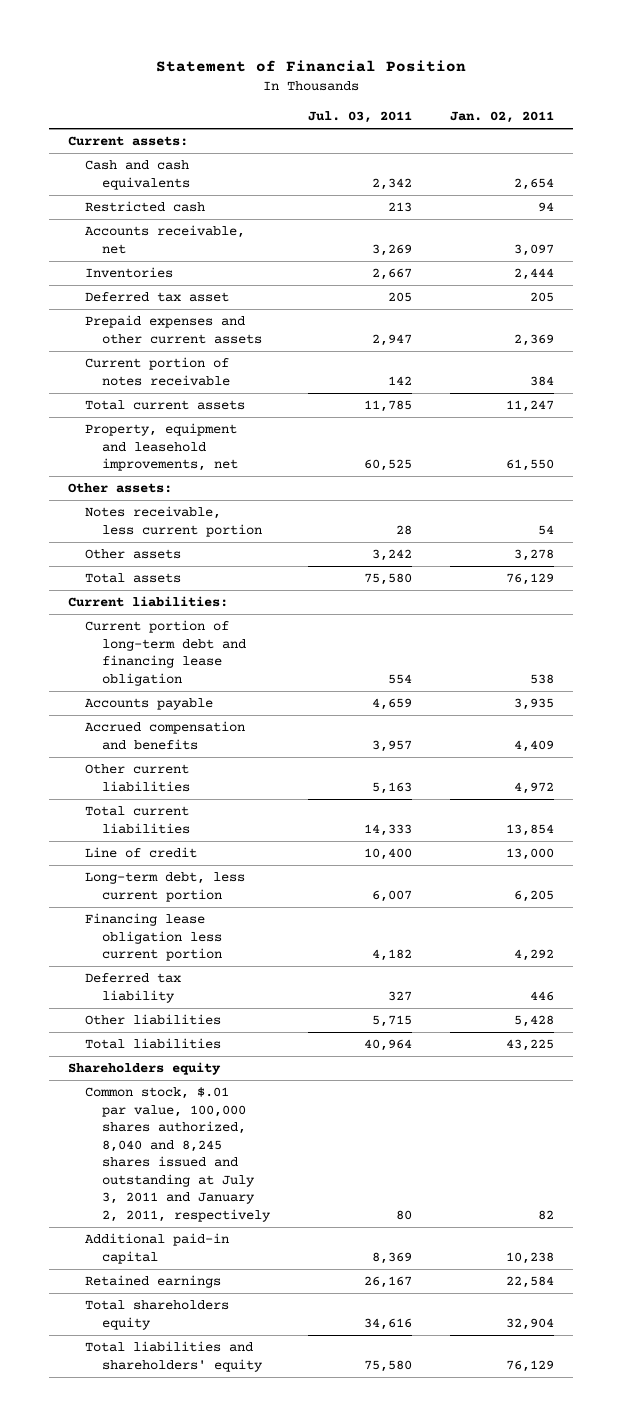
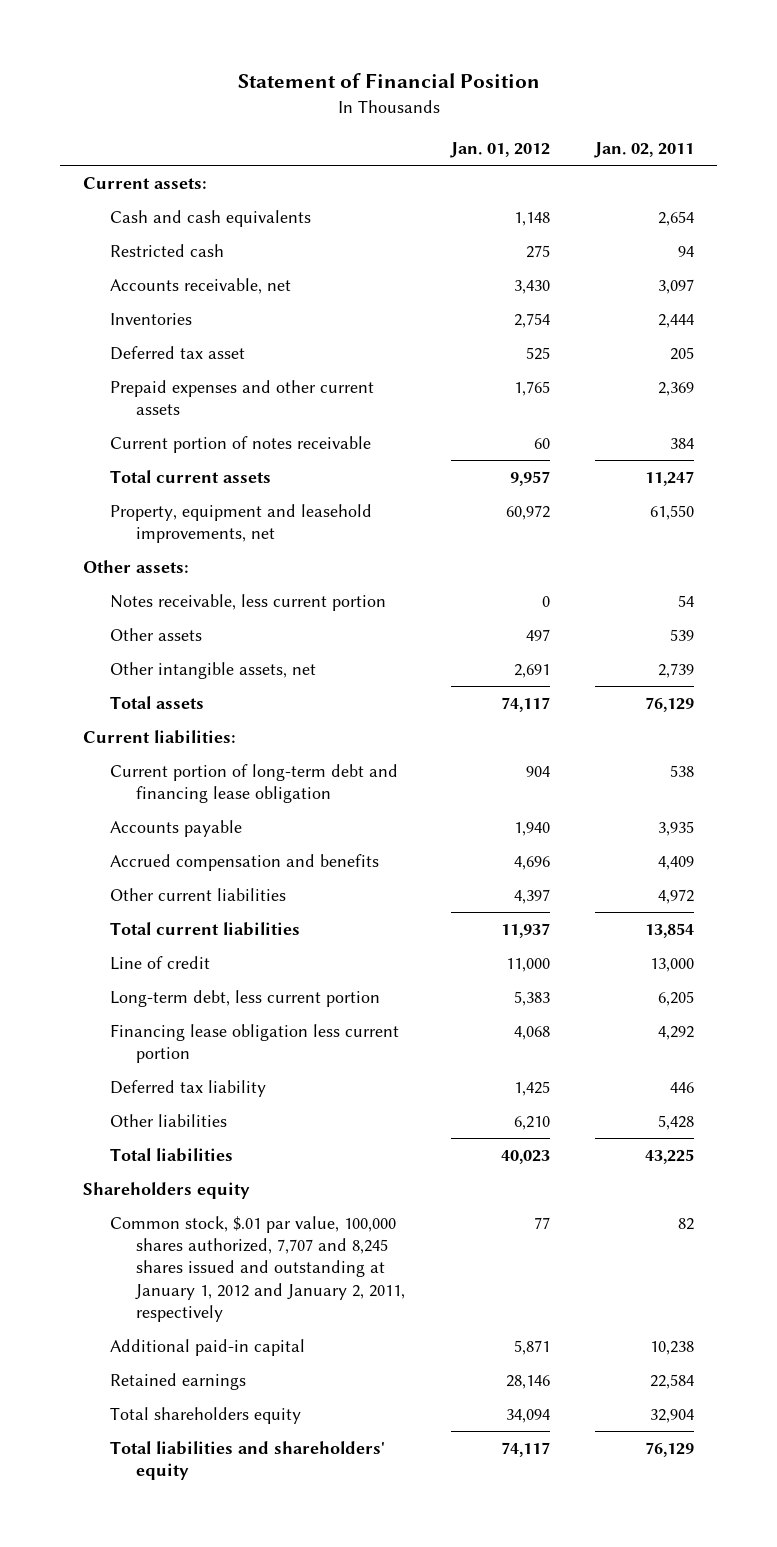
[307,111,412,124] Jul. 03, 2011 -> none
none -> [449,142,550,159] Jan. 01, 2012
[514,549,555,562] 3,278 -> [670,628,695,641] 539
none -> [109,661,316,679] Other intangible assets, net
[84,1087,271,1222] Common stock, $.01 par value, 100,000 shares authorized, 8,040 and 8,245 shares issued and outstanding at July 3, 2011 and January 2, 2011, respectively -> [109,1215,406,1322] Common stock, $.01 par value, 100,000 shares authorized, 7,707 and 8,245 shares issued and outstanding at January 1, 2012 and January 2, 2011, respectively

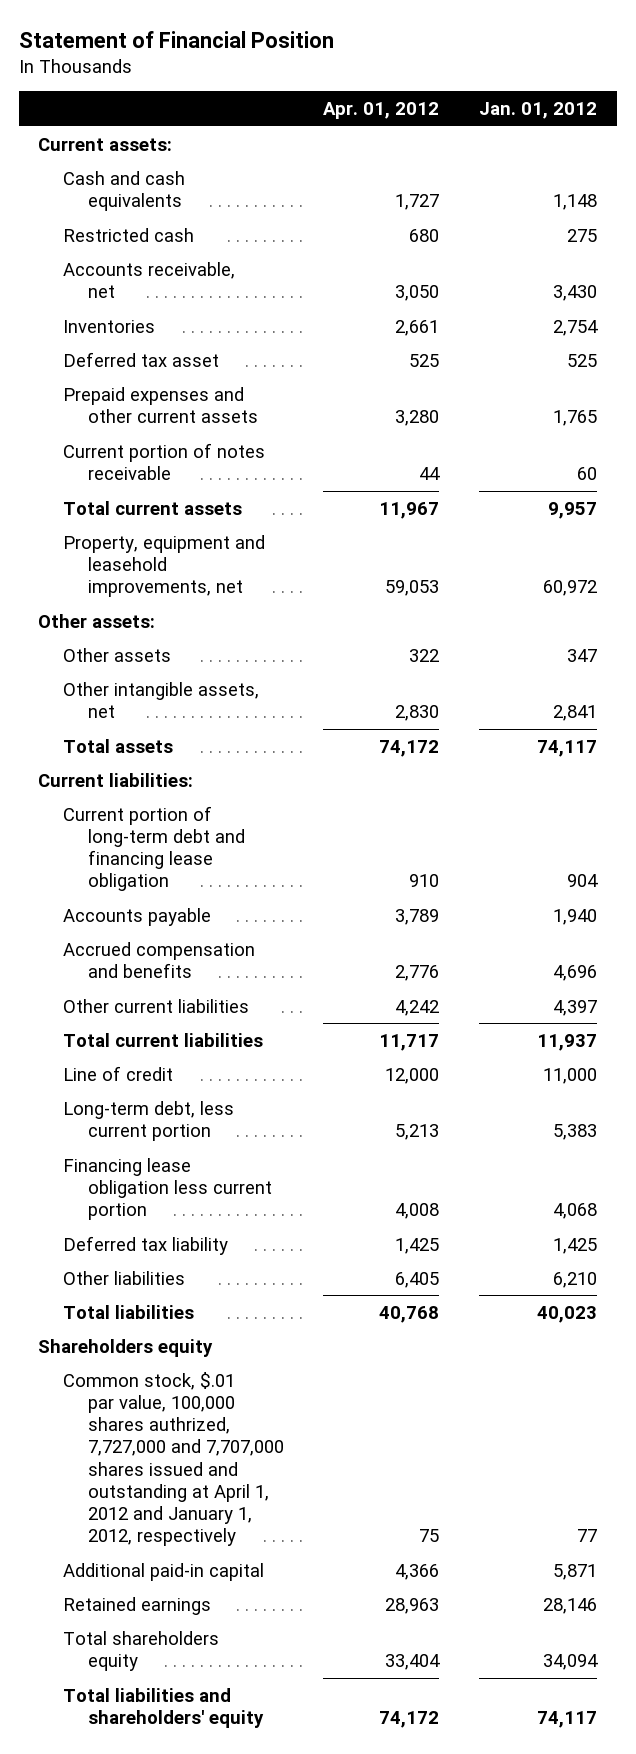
[594,142,695,159] Jan. 02, 2011 -> none
none -> [323,102,440,120] Apr. 01, 2012
[109,593,386,611] Notes receivable, less current portion -> none
[525,628,550,641] 497 -> [567,648,598,662] 347
[513,663,550,678] 2,691 -> [553,705,598,722] 2,841
[109,1215,406,1322] Common stock, $.01 par value, 100,000 shares authorized, 7,707 and 8,245 shares issued and outstanding at January 1, 2012 and January 2, 2011, respectively -> [63,1371,284,1547] Common stock, $.01 par value, 100,000 shares authrized, 7,727,000 and 7,707,000 shares issued and outstanding at April 1, 2012 and January 1, 2012, respectively

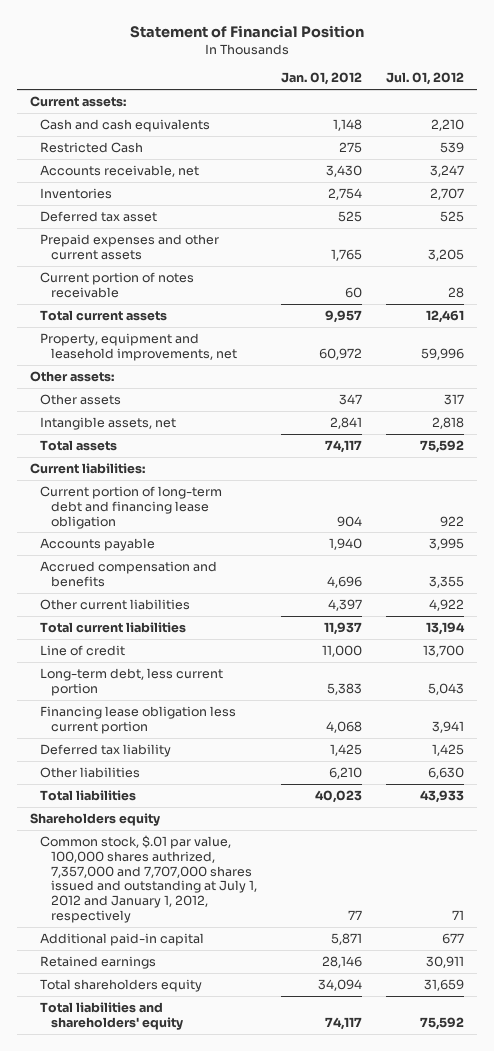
[323,102,440,120] Apr. 01, 2012 -> none
none -> [386,72,465,86] Jul. 01, 2012
[63,227,195,242] Restricted cash -> [40,141,144,153] Restricted Cash
[63,681,260,719] Other intangible assets, net -> [40,416,177,430] Intangible assets, net
[63,1371,284,1547] Common stock, $.01 par value, 100,000 shares authrized, 7,727,000 and 7,707,000 shares issued and outstanding at April 1, 2012 and January 1, 2012, respectively -> [40,834,257,923] Common stock, $.01 par value, 100,000 shares authrized, 7,357,000 and 7,707,000 shares issued and outstanding at July 1, 2012 and January 1, 2012, respectively

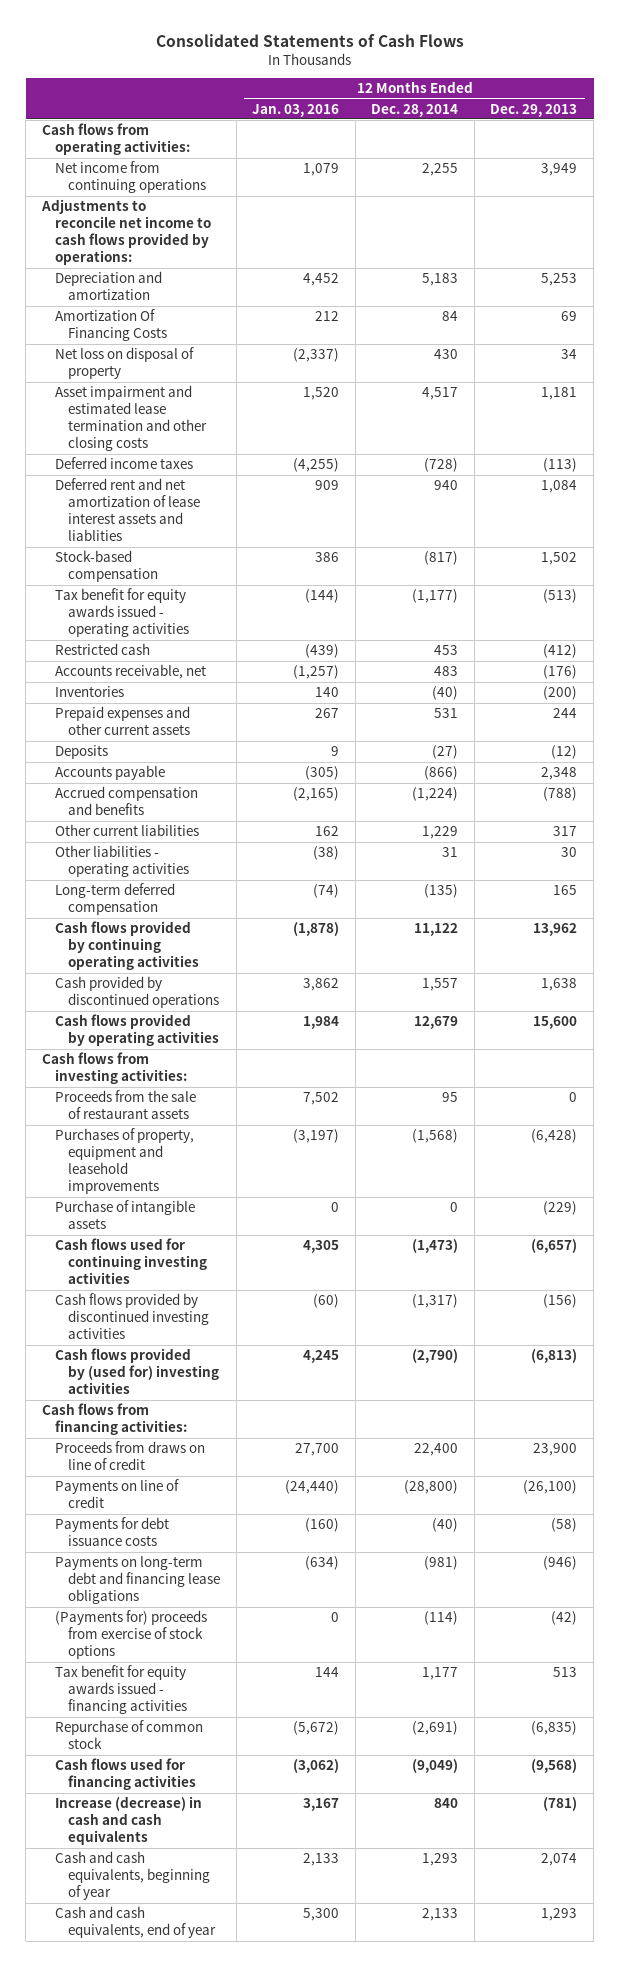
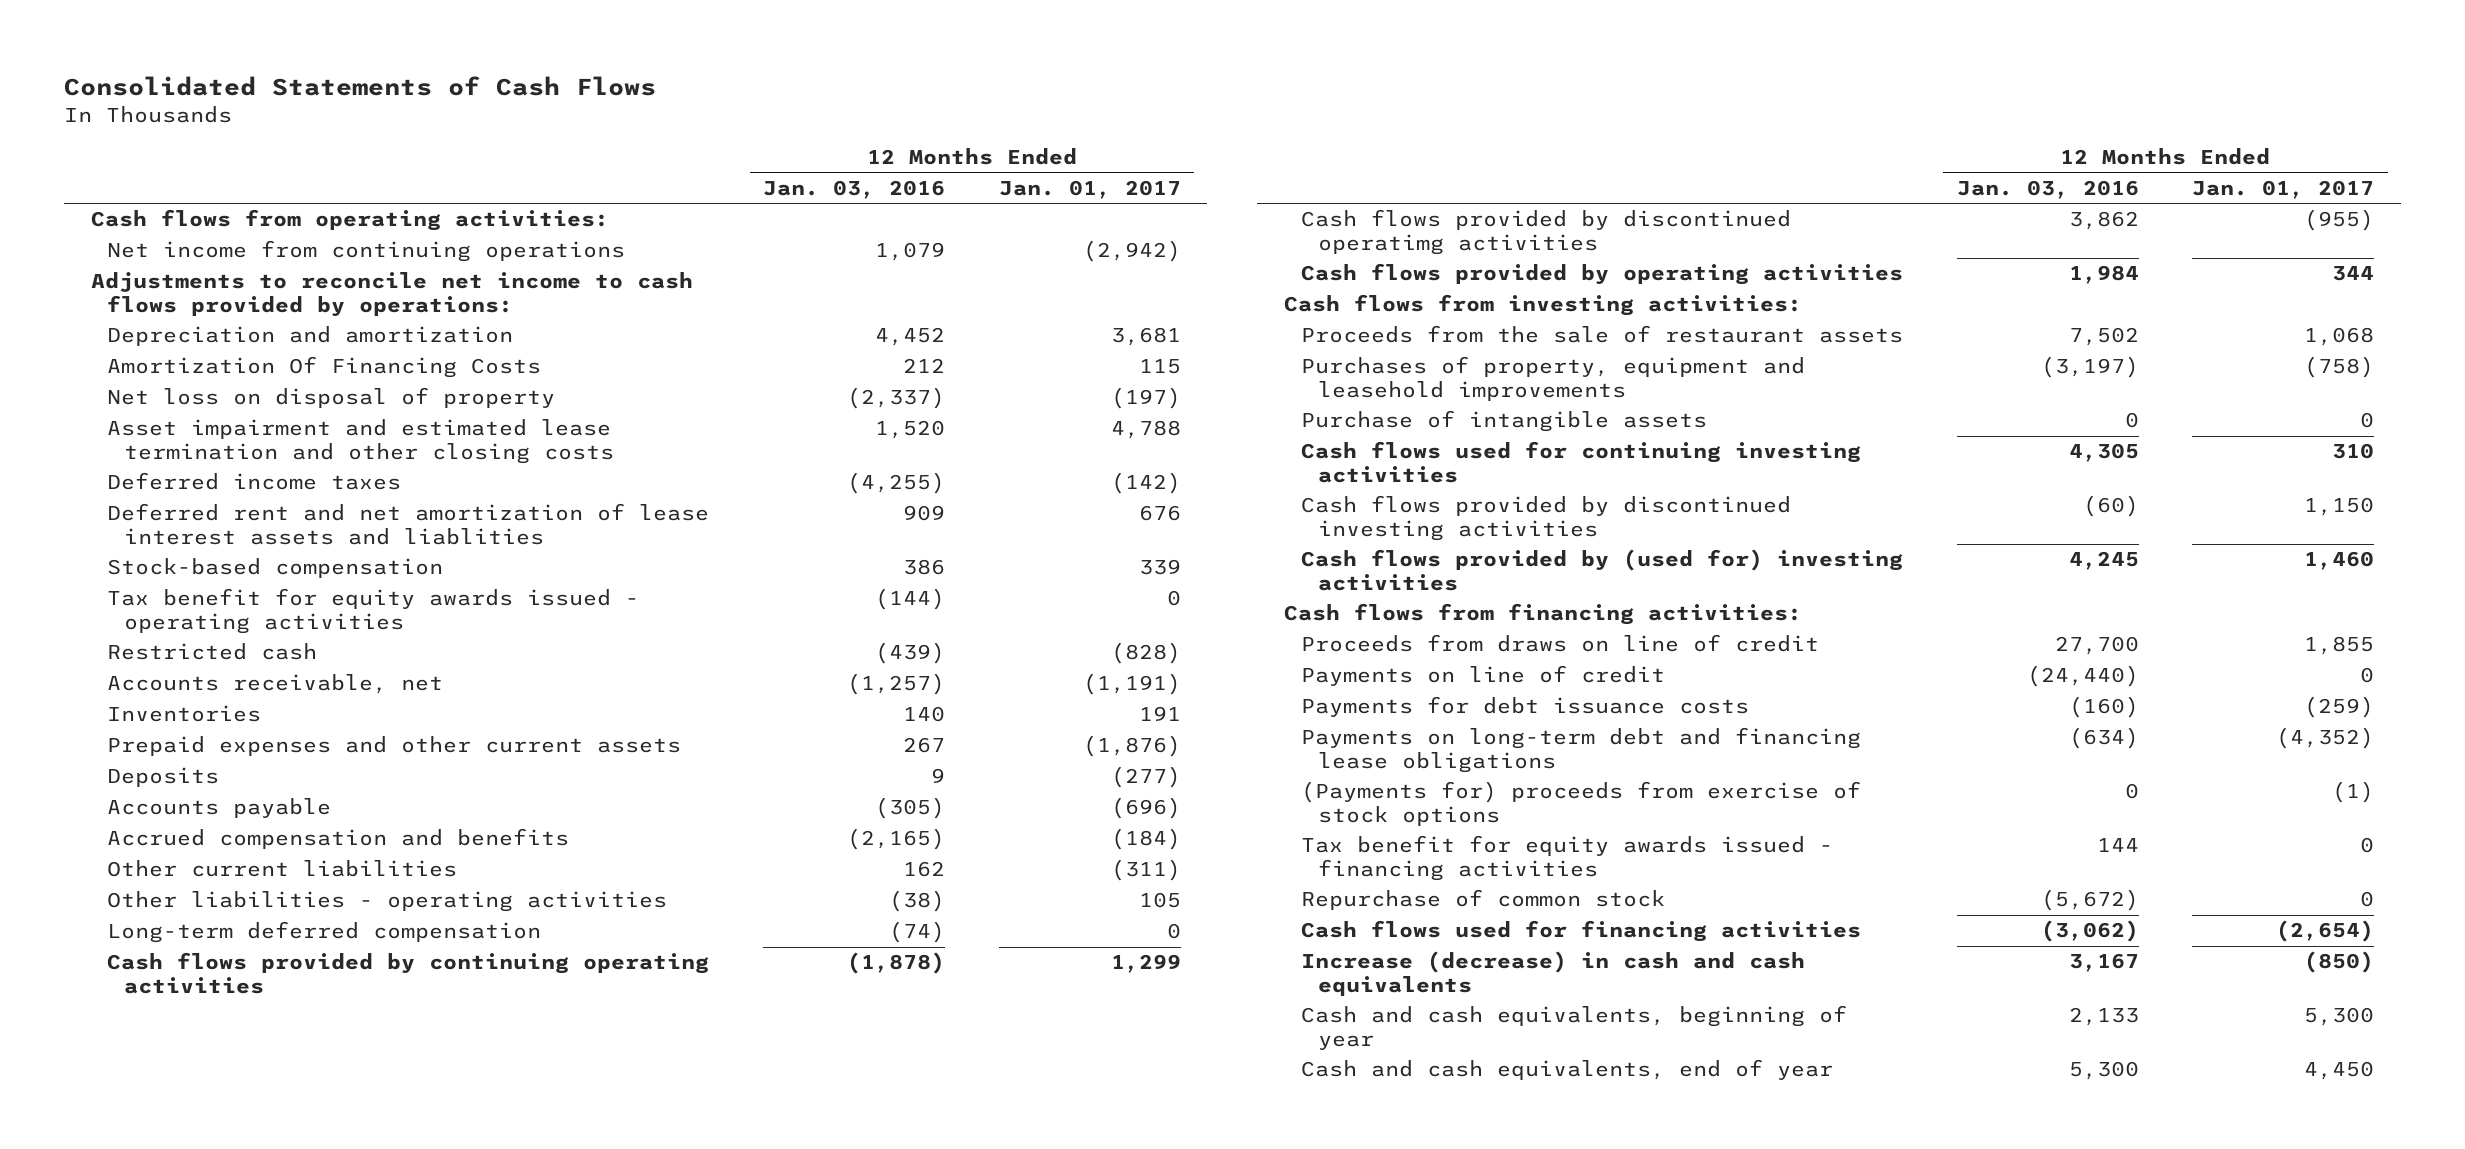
[371,103,459,117] Dec. 28, 2014 -> none
[490,103,578,117] Dec. 29, 2013 -> none
none -> [998,179,1181,199] Jan. 01, 2017
[54,976,219,1009] Cash provided by discontinued operations -> [1300,209,1791,255] Cash flows provided by discontinued operatimg activities

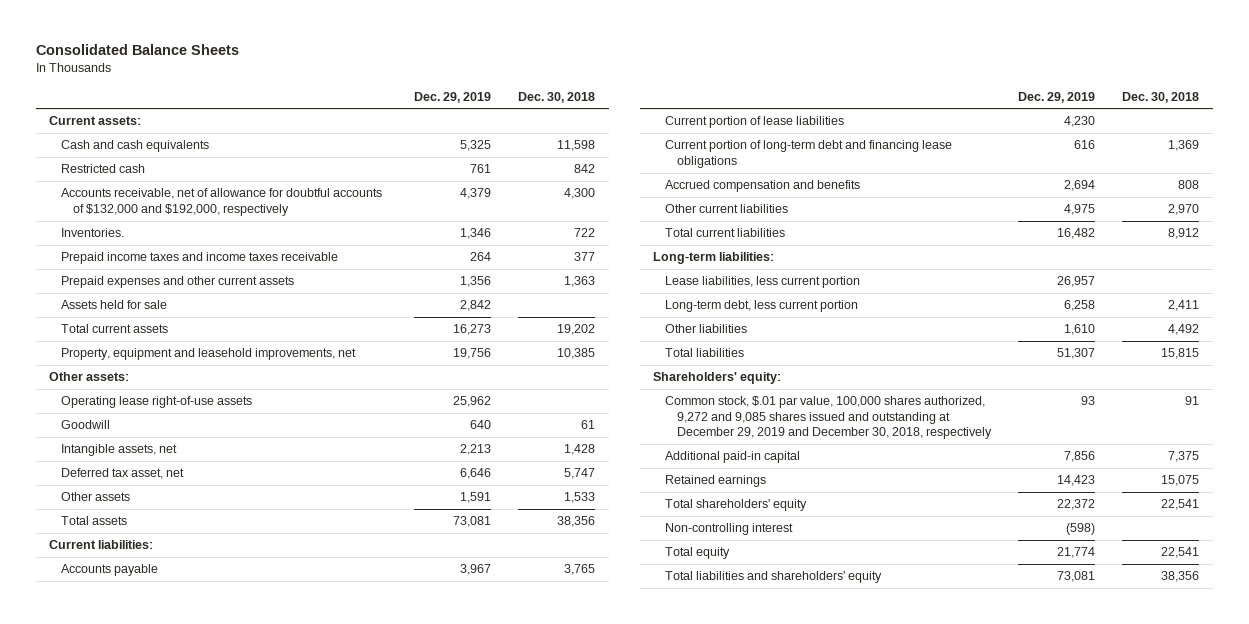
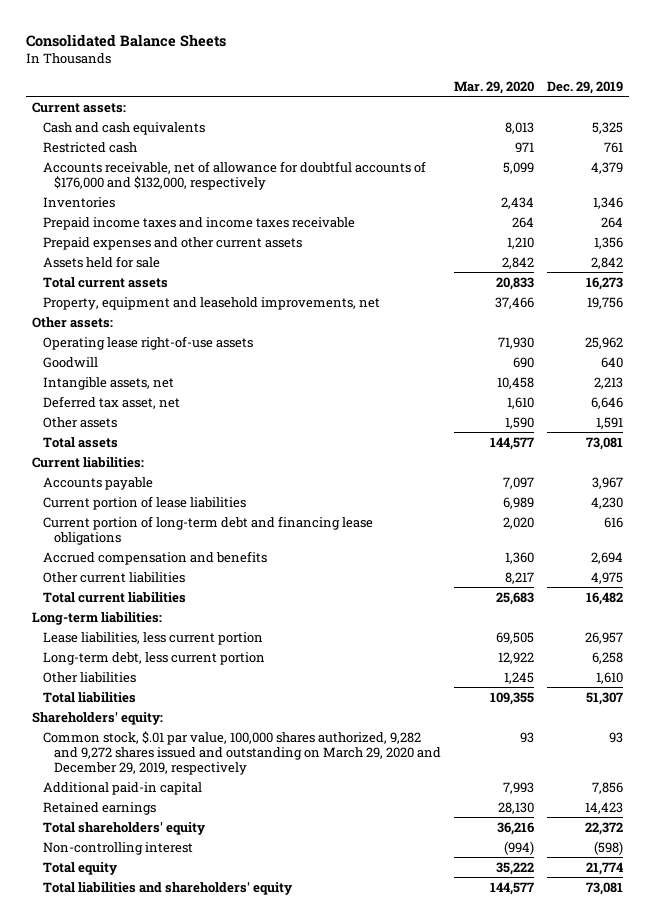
[518,91,596,103] Dec. 30, 2018 -> none
none -> [454,80,535,94] Mar. 29, 2020
[61,188,383,216] Accounts receivable, net of allowance for doubtful accounts of $132,000 and $192,000, respectively -> [43,160,427,190] Accounts receivable, net of allowance for doubtful accounts of $176,000 and $132,000, respectively
[61,228,125,238] Inventories. -> [43,196,116,208] Inventories
[665,396,993,440] Common stock, $.01 par value, 100,000 shares authorized, 9,272 and 9,085 shares issued and outstanding at December 29, 2019 and December 30, 2018, respectively -> [43,730,442,775] Common stock, $.01 par value, 100,000 shares authorized, 9,282 and 9,272 shares issued and outstanding on March 29, 2020 and December 29, 2019, respectively

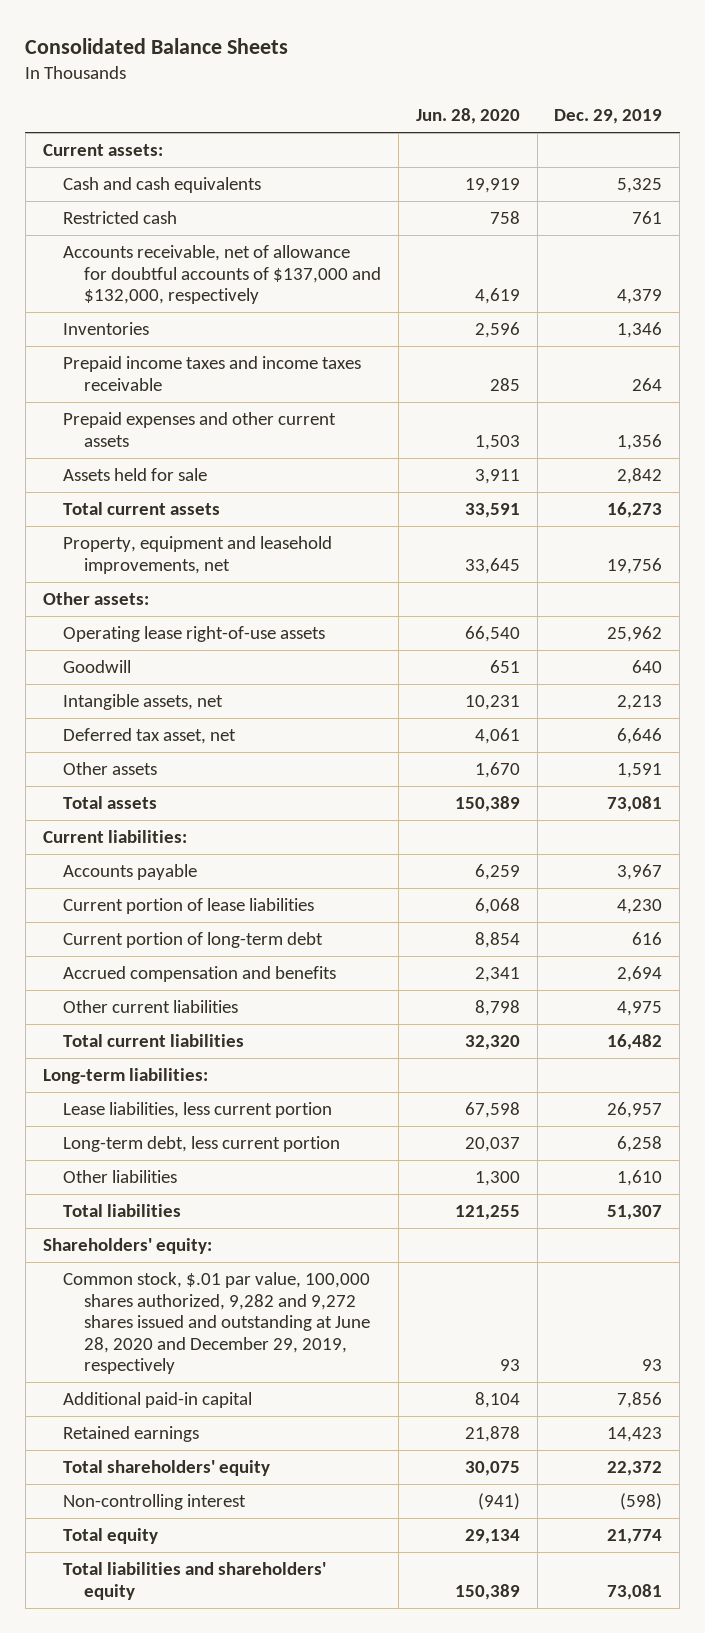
[454,80,535,94] Mar. 29, 2020 -> none
none -> [415,108,520,125] Jun. 28, 2020
[43,160,427,190] Accounts receivable, net of allowance for doubtful accounts of $176,000 and $132,000, respectively -> [63,245,382,305] Accounts receivable, net of allowance for doubtful accounts of $137,000 and $132,000, respectively
[43,515,374,545] Current portion of long-term debt and financing lease obligations -> [63,932,324,949] Current portion of long-term debt
[43,730,442,775] Common stock, $.01 par value, 100,000 shares authorized, 9,282 and 9,272 shares issued and outstanding on March 29, 2020 and December 29, 2019, respectively -> [63,1272,371,1375] Common stock, $.01 par value, 100,000 shares authorized, 9,282 and 9,272 shares issued and outstanding at June 28, 2020 and December 29, 2019, respectively

